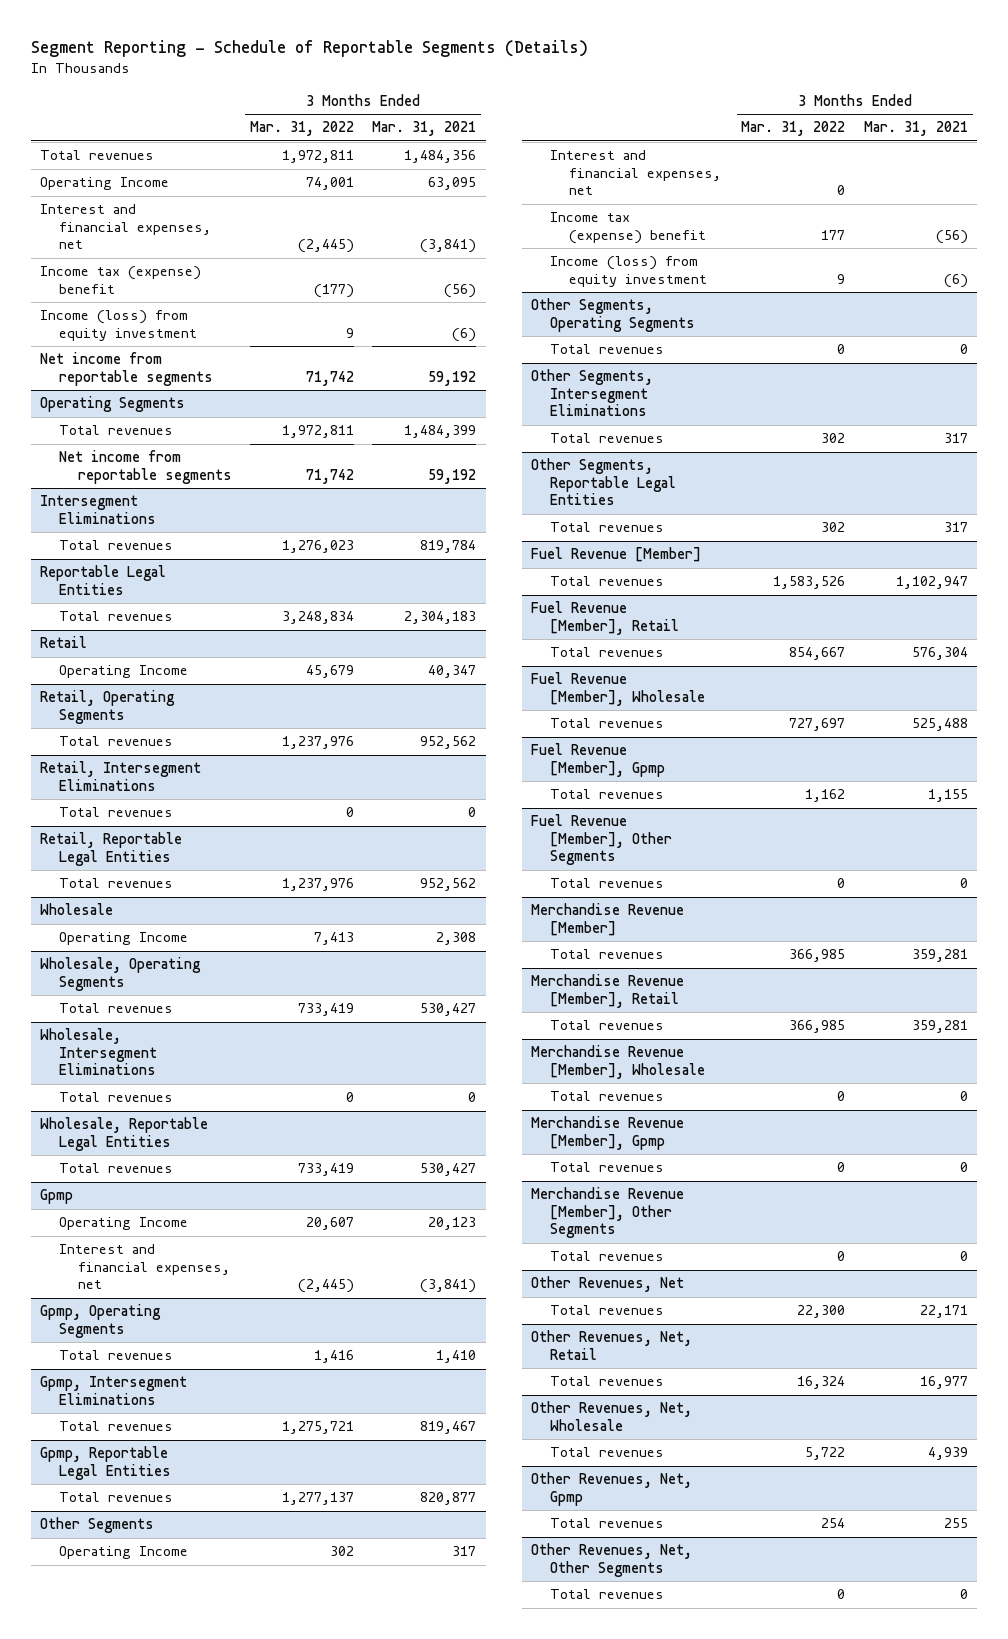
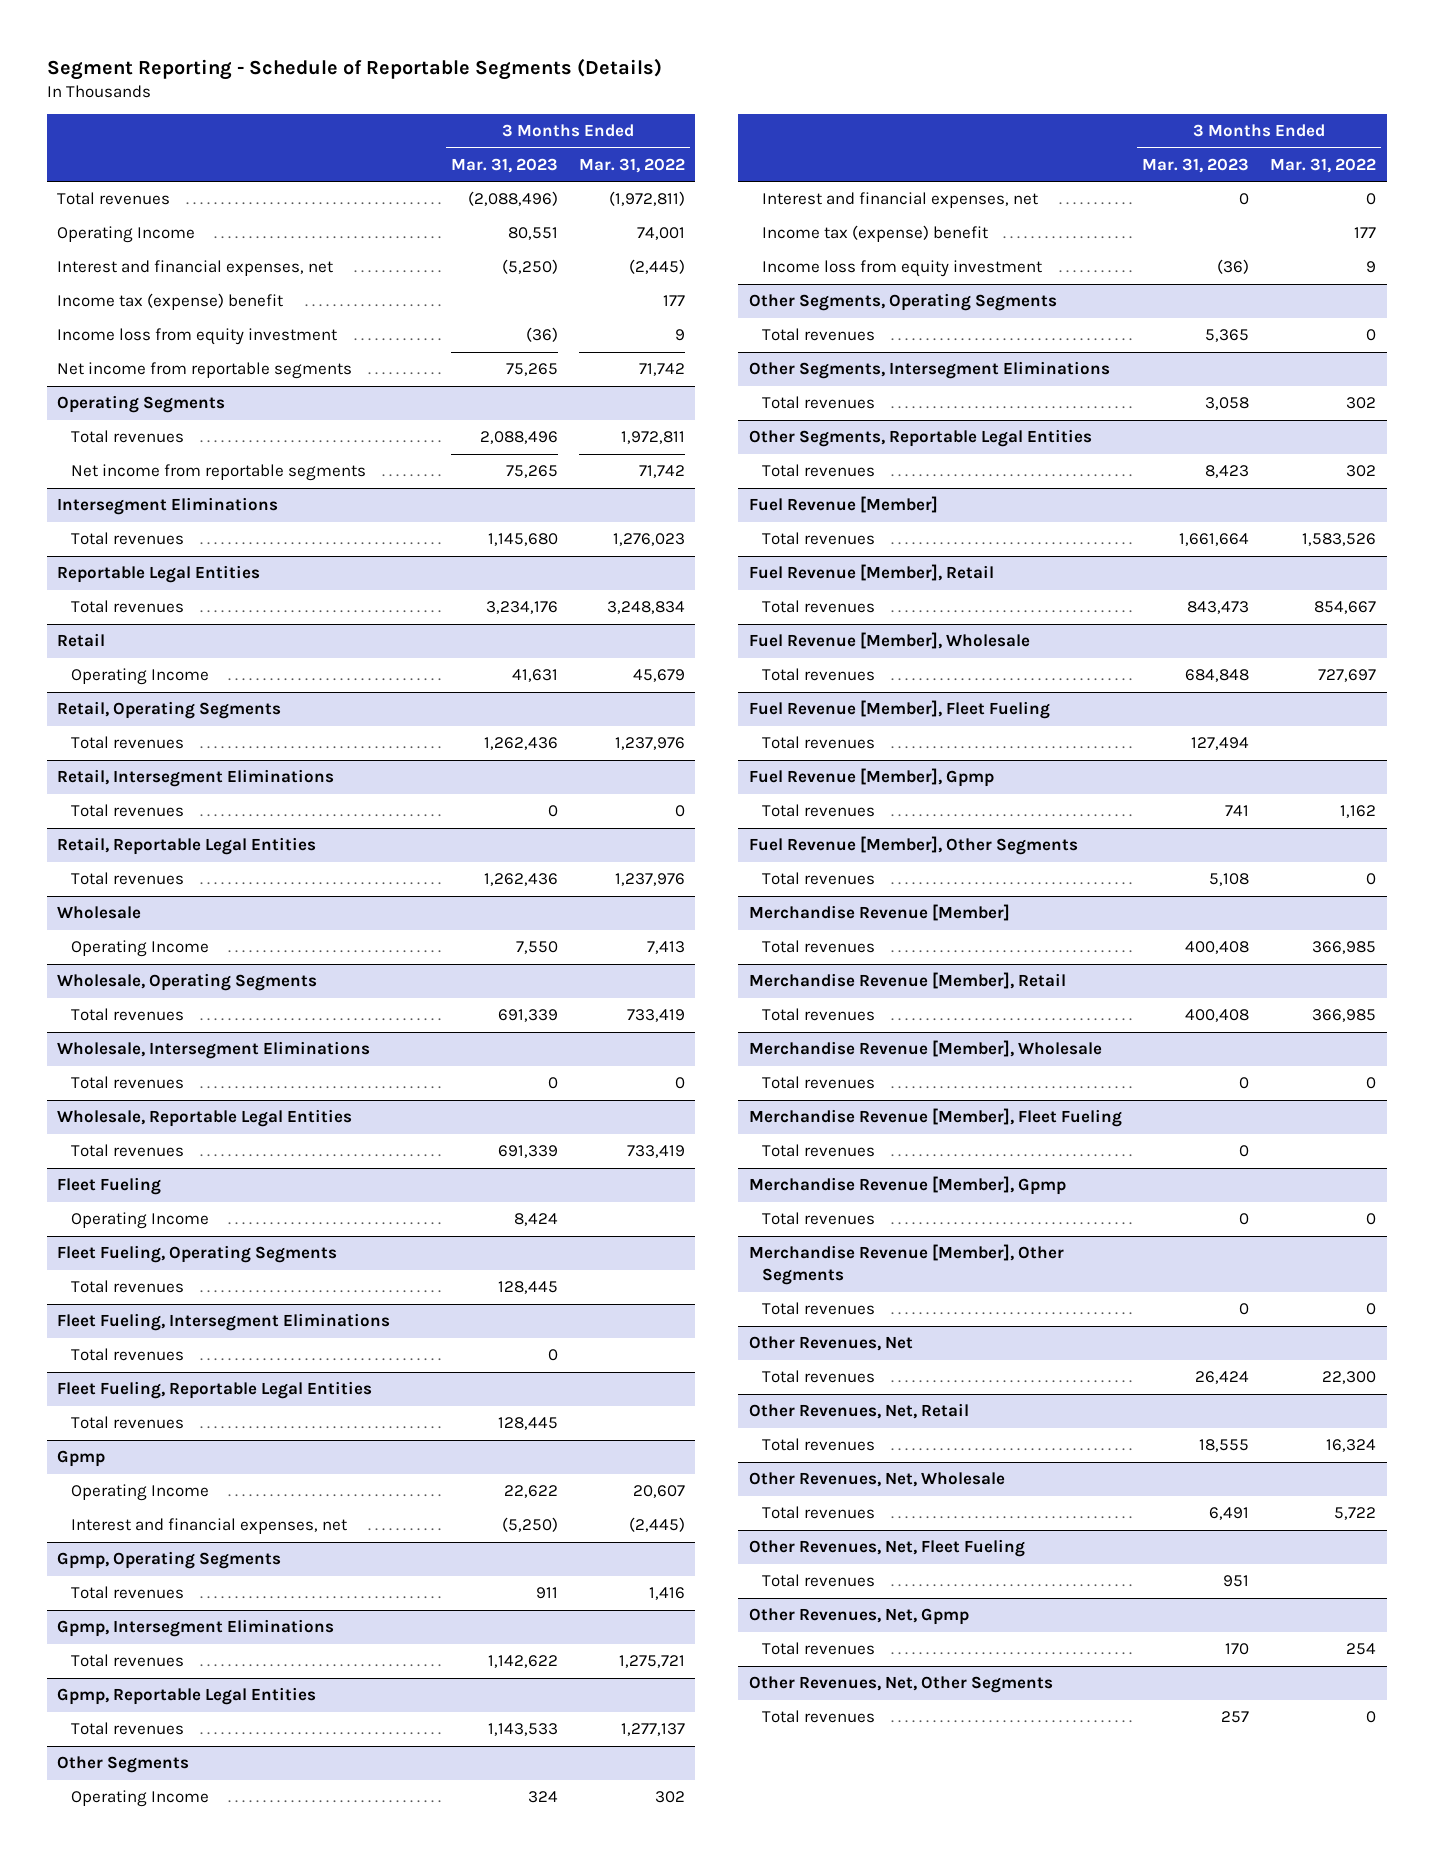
[372,121,477,137] Mar. 31, 2021 -> none
none -> [450,157,558,173] Mar. 31, 2023
[281,150,354,164] 1,972,811 -> [608,191,685,207] (1,972,811)
[313,283,354,298] (177) -> [662,295,685,307] 177
[39,310,197,341] Income (loss) from equity investment -> [57,328,338,346] Income loss from equity investment
none -> [57,1177,162,1196] Fleet Fueling
none -> [70,1212,209,1230] Operating Income
none -> [57,1245,338,1264] Fleet Fueling, Operating Segments
none -> [70,1280,184,1294] Total revenues
none -> [57,1313,391,1332] Fleet Fueling, Intersegment Eliminations
none -> [70,1348,184,1362] Total revenues
none -> [57,1381,373,1400] Fleet Fueling, Reportable Legal Entities
none -> [70,1416,184,1430] Total revenues
[550,256,708,287] Income (loss) from equity investment -> [762,260,1043,278] Income loss from equity investment
none -> [748,700,1050,720] Fuel Revenue [Member], Fleet Fueling
none -> [762,736,876,750] Total revenues
none -> [748,1108,1122,1128] Merchandise Revenue [Member], Fleet Fueling
none -> [762,1144,876,1158] Total revenues
none -> [748,1539,1025,1558] Other Revenues, Net, Fleet Fueling
none -> [762,1574,876,1588] Total revenues

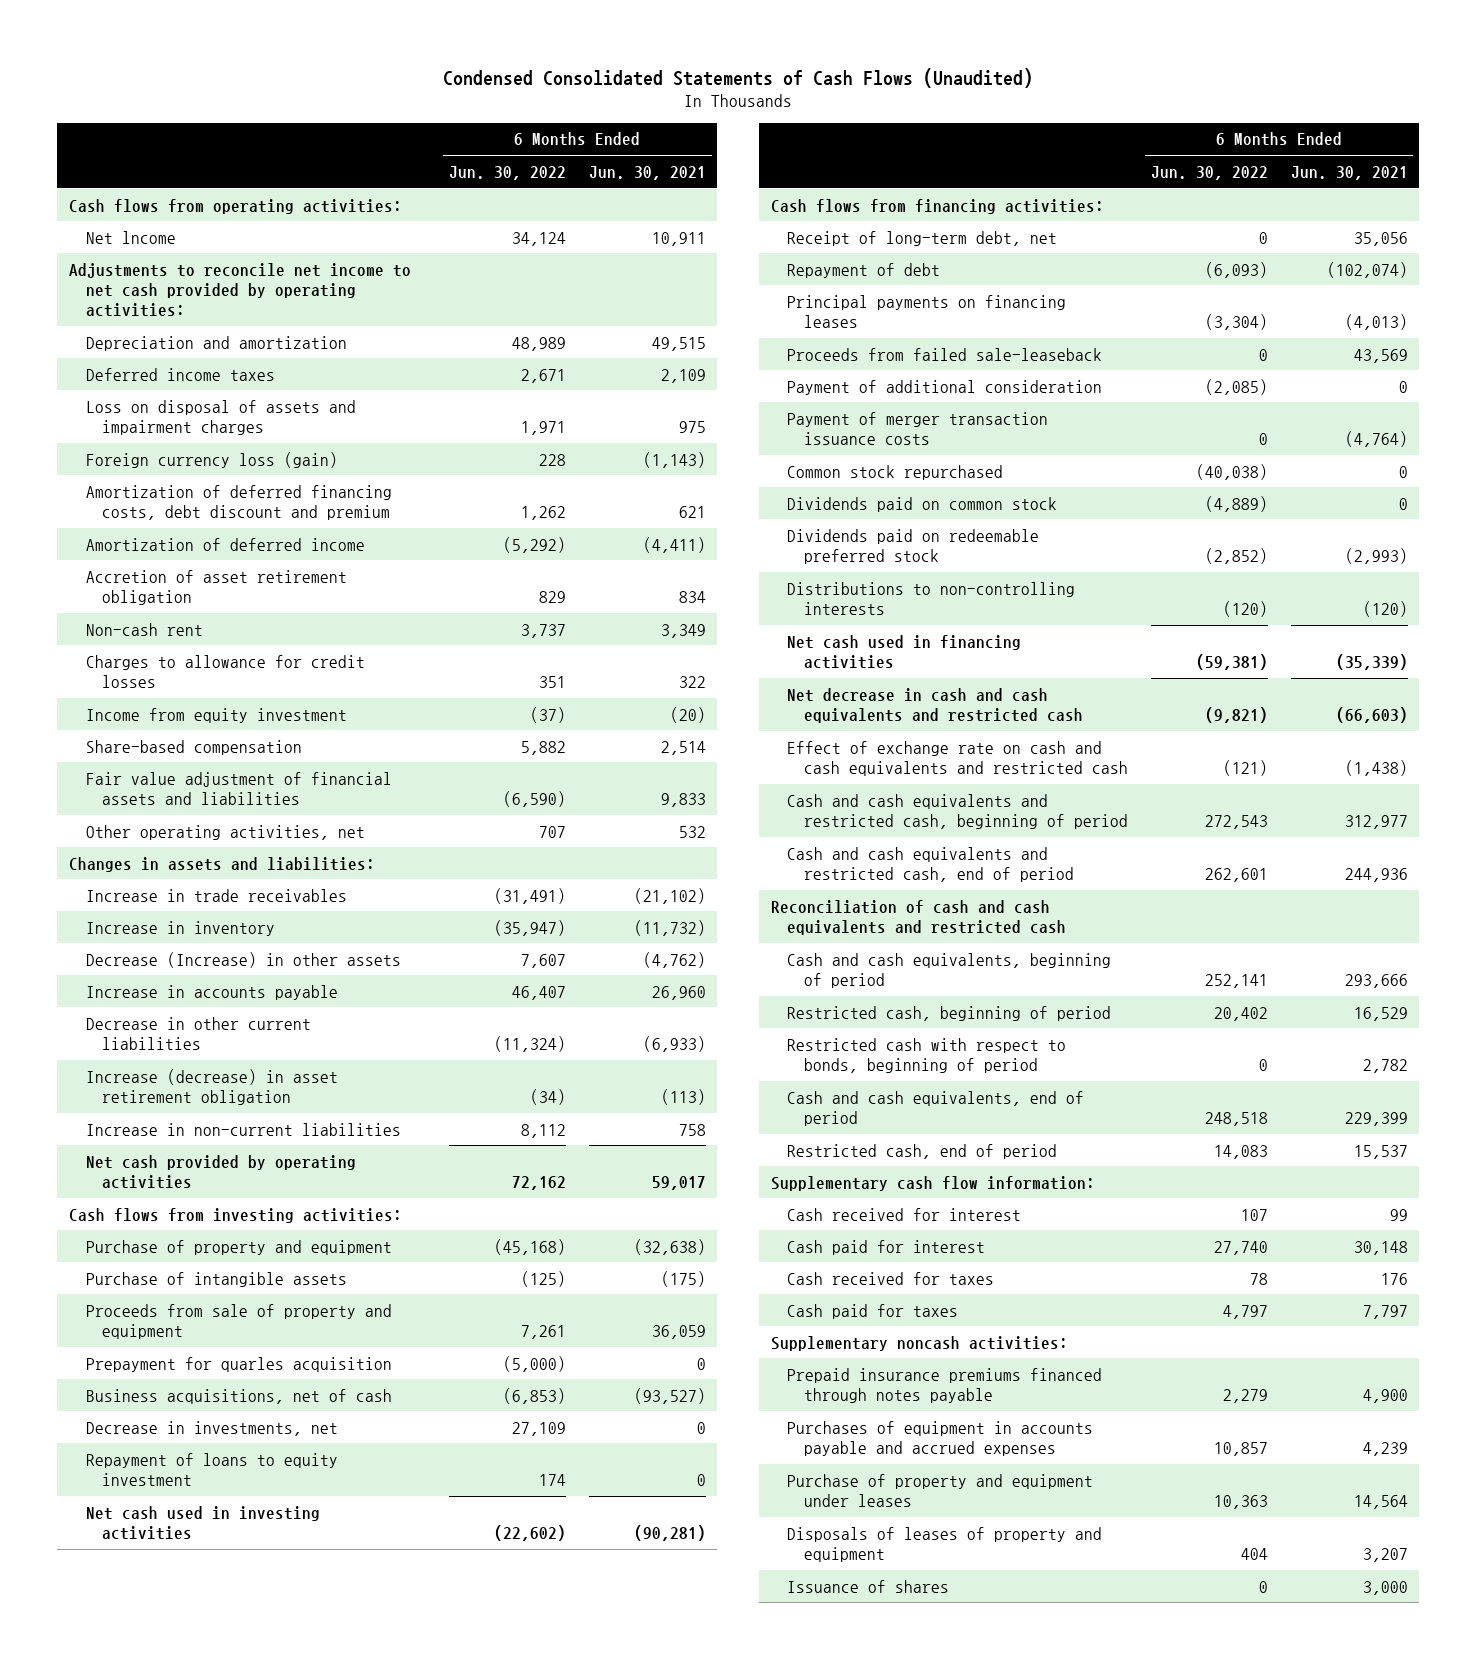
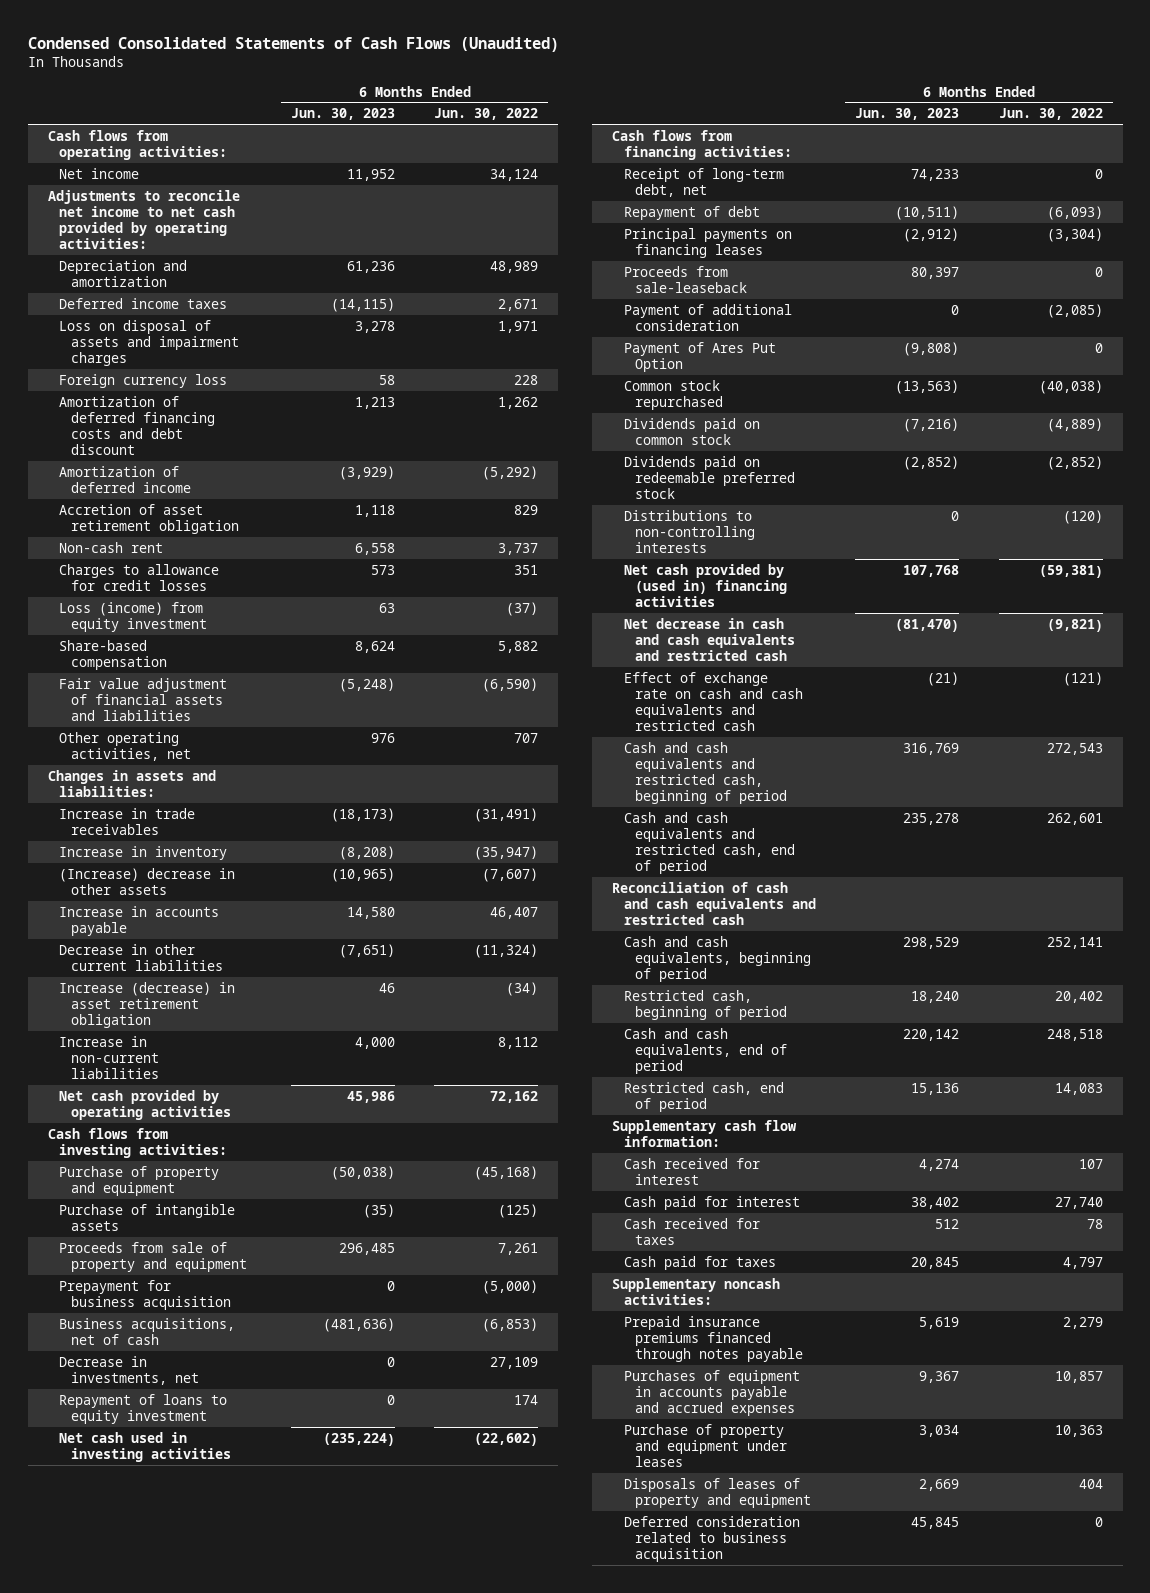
[588,165,706,180] Jun. 30, 2021 -> none
none -> [290,108,395,121] Jun. 30, 2023
[85,230,176,244] Net lncome -> [59,167,140,179] Net income
[85,451,338,468] Foreign currency loss (gain) -> [59,373,228,388] Foreign currency loss
[85,484,392,520] Amortization of deferred financing costs, debt discount and premium -> [59,395,215,456] Amortization of deferred financing costs and debt discount
[85,707,347,723] Income from equity investment -> [59,601,207,632] Loss (income) from equity investment
[85,951,401,968] Decrease (Increase) in other assets -> [59,867,236,895] (Increase) decrease in other assets
[521,953,567,968] 7,607 -> [482,867,539,882] (7,607)
[85,1356,392,1372] Prepayment for quarles acquisition -> [59,1279,231,1310] Prepayment for business acquisition
[787,347,1103,361] Proceeds from failed sale-leaseback -> [623,265,748,293] Proceeds from sale-leaseback
[787,411,1049,445] Payment of merger transaction issuance costs -> none
none -> [623,341,776,372] Payment of Ares Put Option
[787,634,1022,669] Net cash used in financing activities -> [623,563,788,608] Net cash provided by (used in) financing activities
[787,1037,1067,1073] Restricted cash with respect to bonds, beginning of period -> none
[787,1579,950,1593] Issuance of shares -> none
none -> [623,1515,800,1563] Deferred consideration related to business acquisition

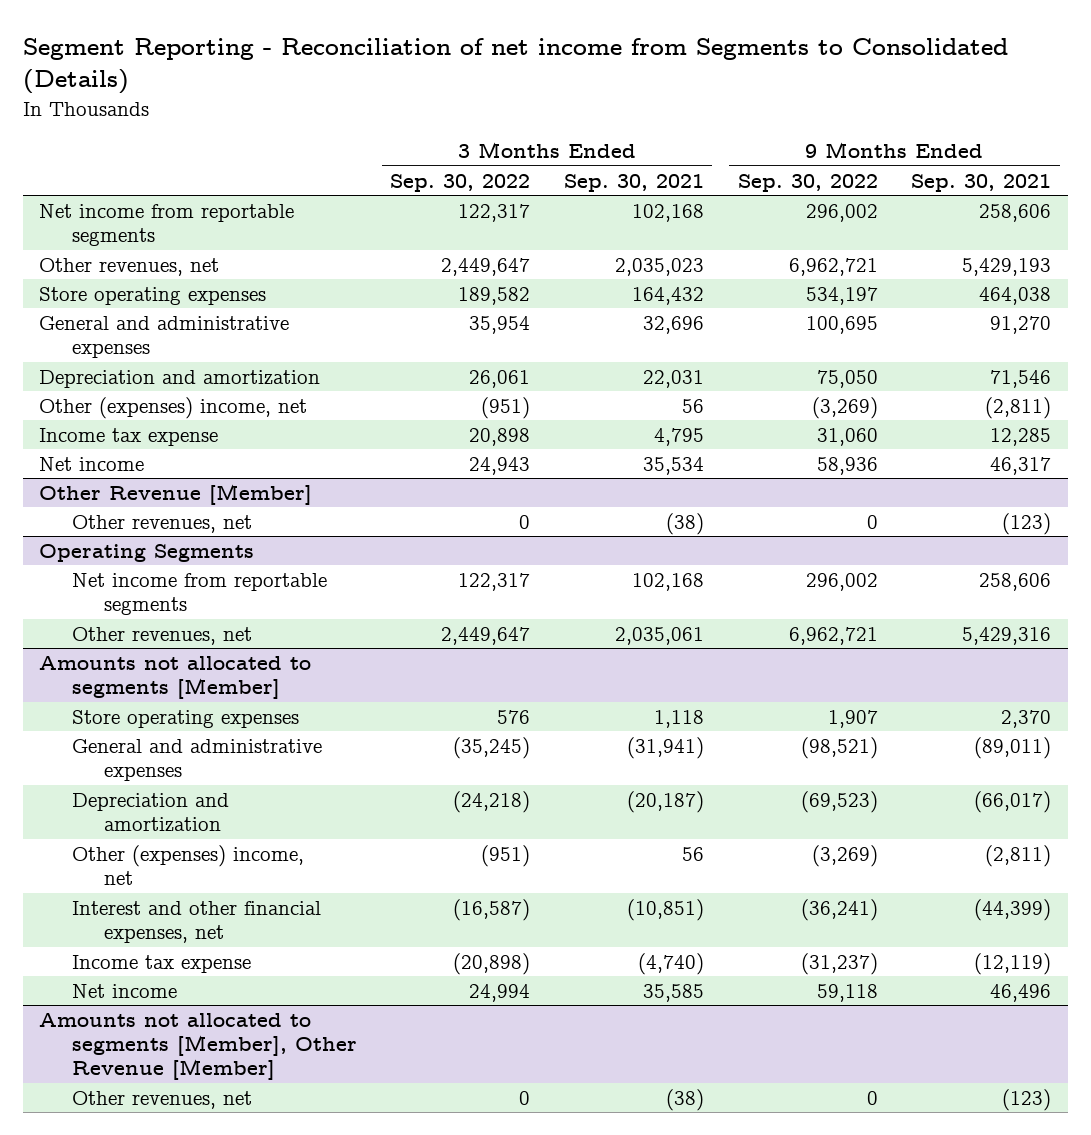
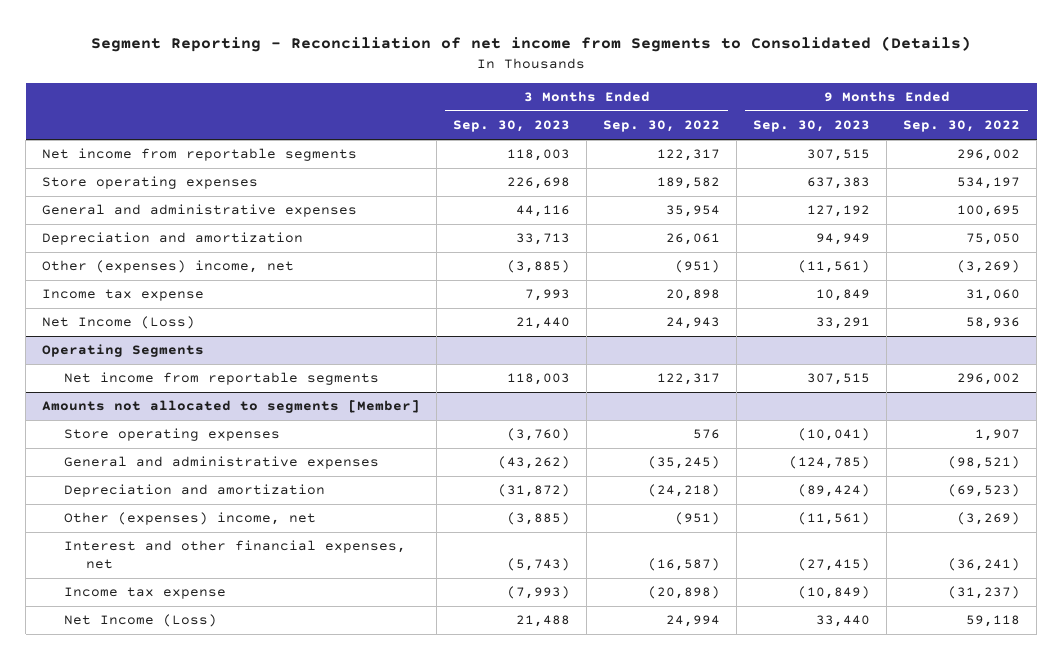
[564,173,705,192] Sep. 30, 2021 -> none
[911,173,1052,192] Sep. 30, 2021 -> none
none -> [453,120,571,133] Sep. 30, 2023
none -> [753,120,871,133] Sep. 30, 2023
[39,257,220,276] Other revenues, net -> none
[39,483,313,505] Other Revenue [Member] -> none
[71,514,252,533] Other revenues, net -> none
[39,456,145,471] Net income -> [42,316,196,330] Net Income (Loss)
[71,626,252,645] Other revenues, net -> none
[39,1012,357,1081] Amounts not allocated to segments [Member], Other Revenue [Member] -> none
[71,1090,252,1109] Other revenues, net -> none
[71,983,177,998] Net income -> [64,614,218,628] Net Income (Loss)

